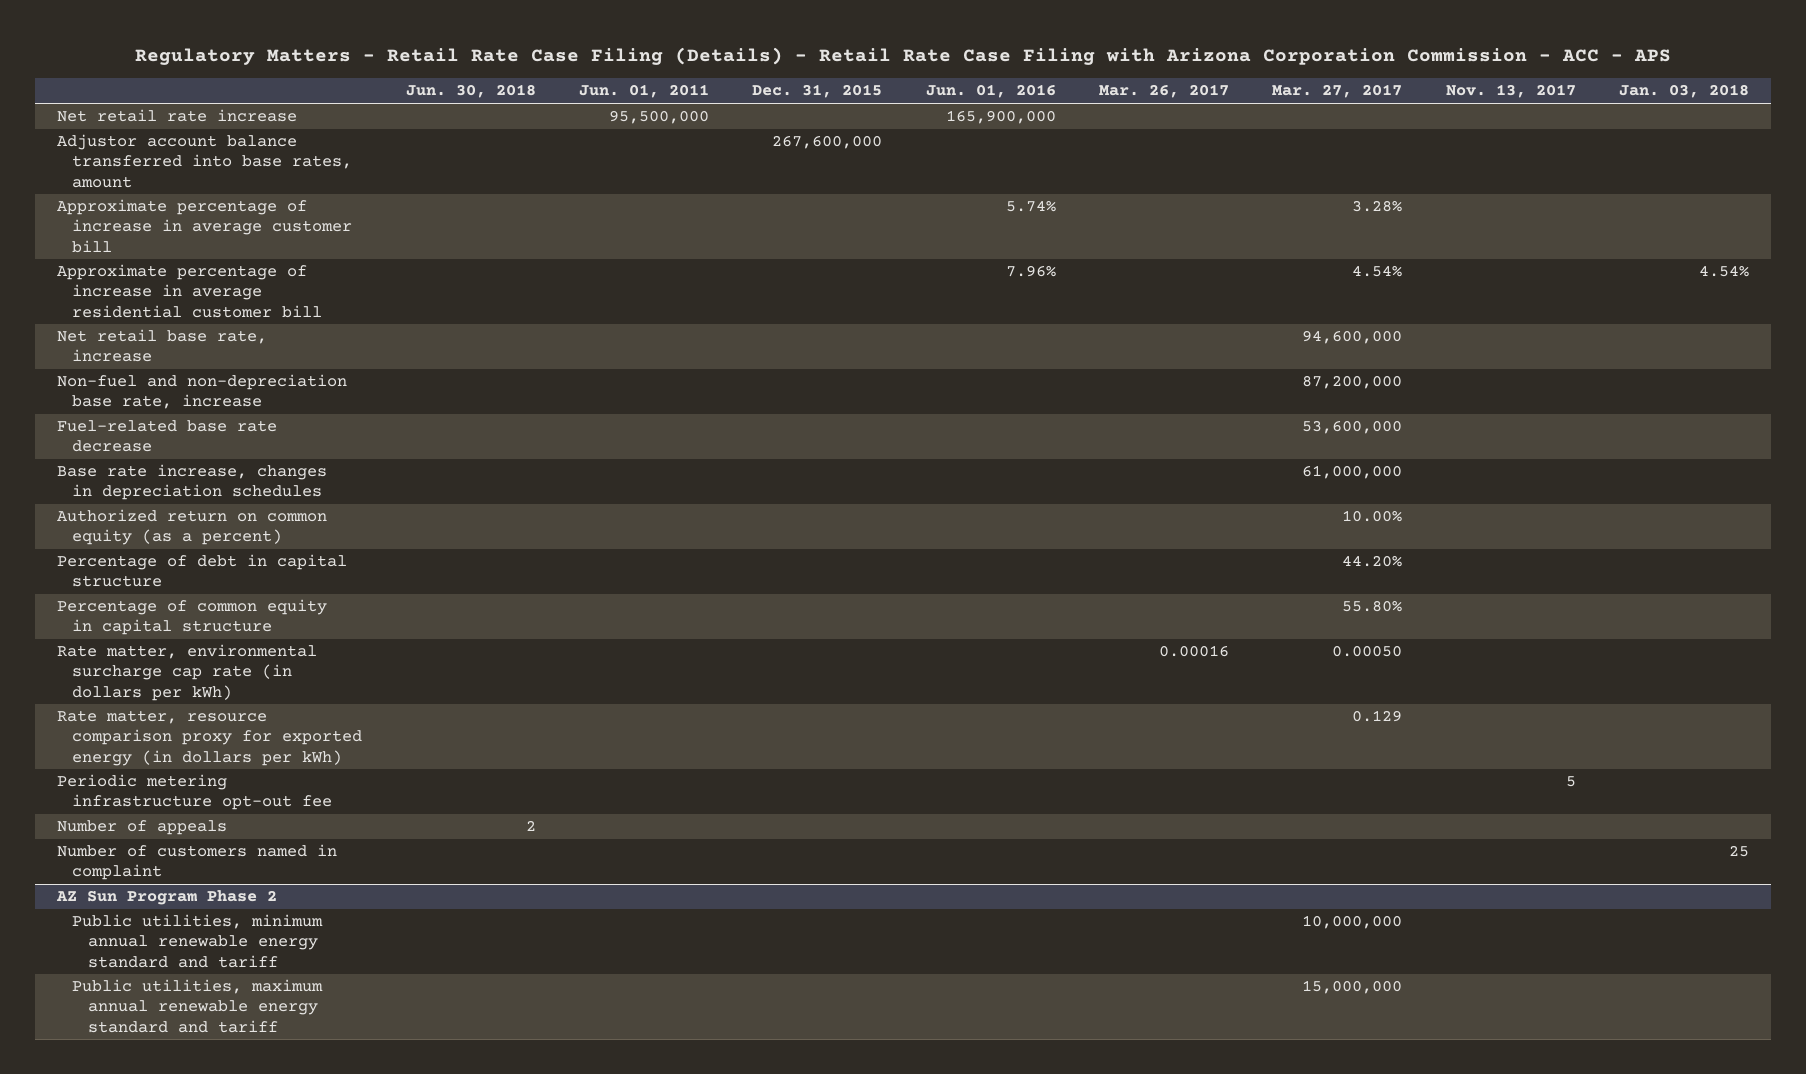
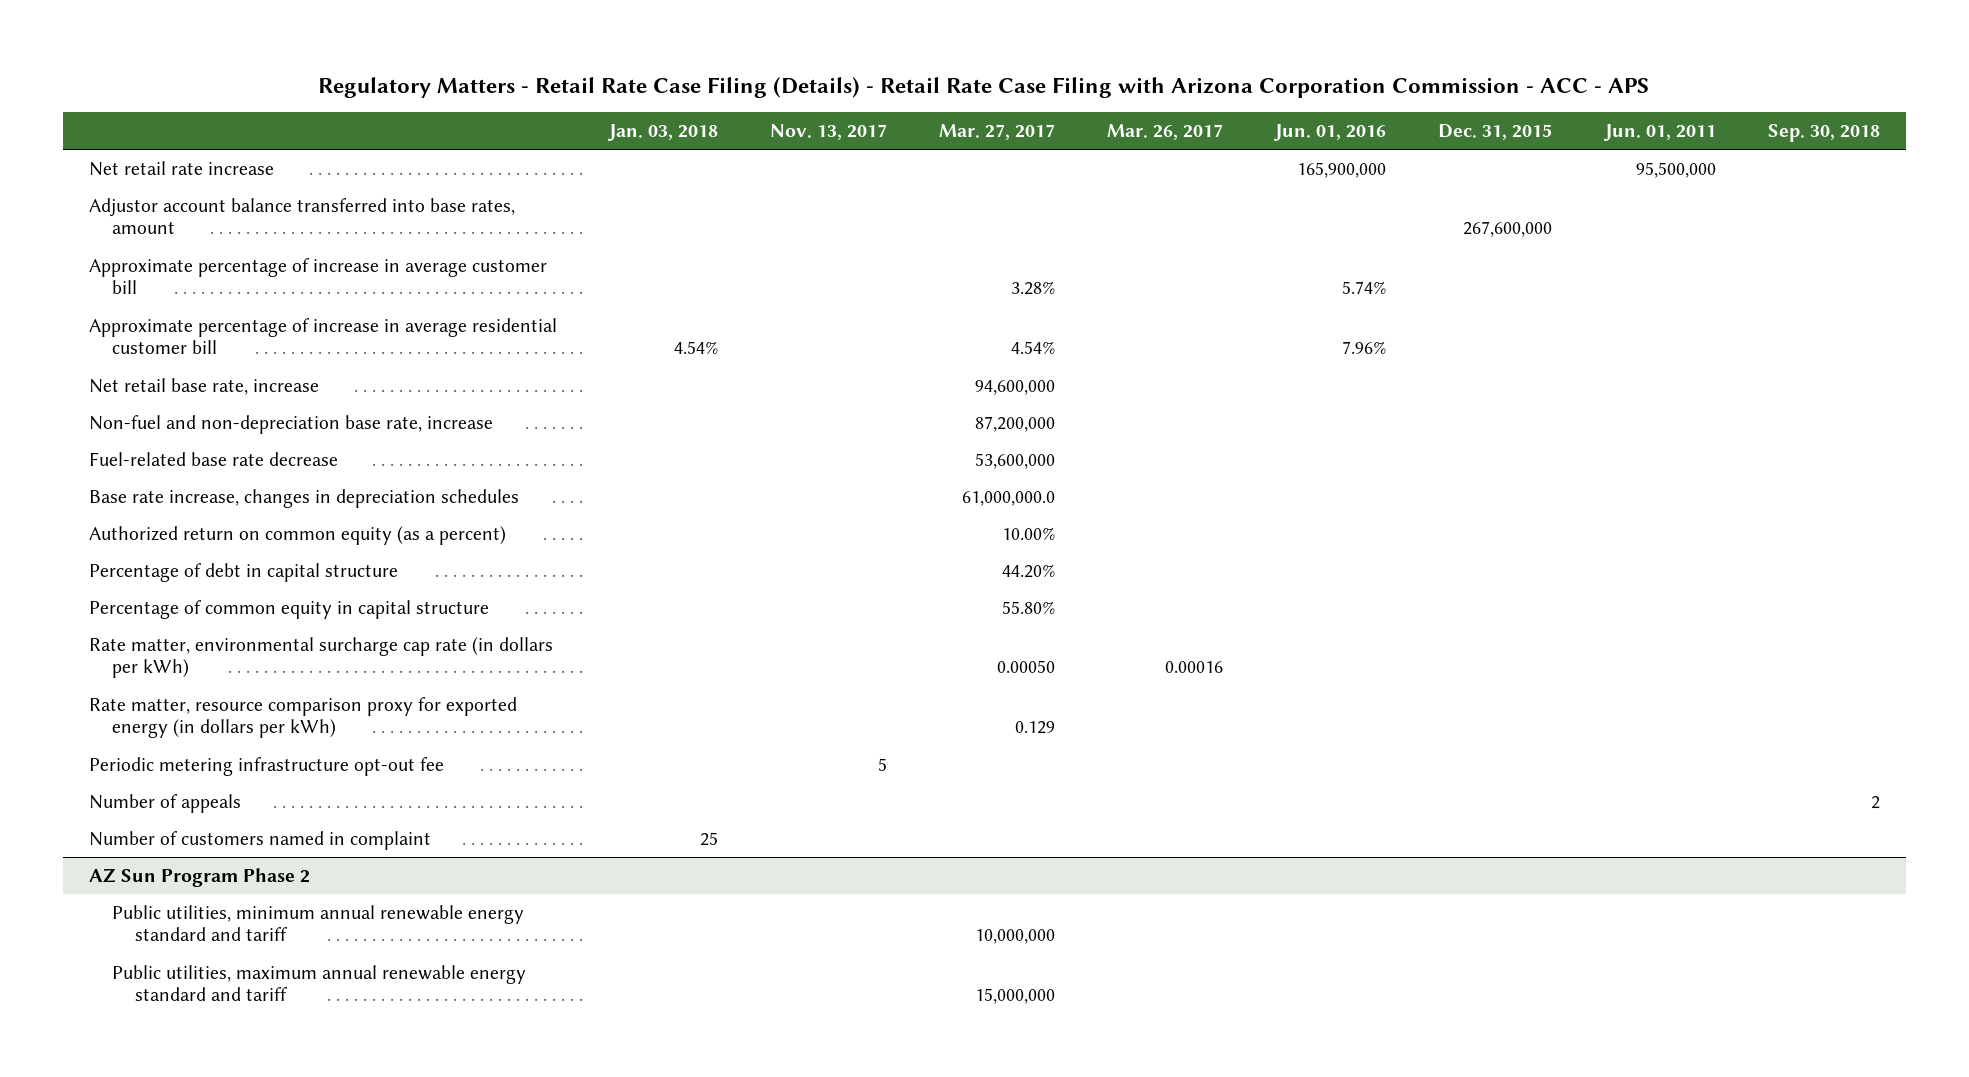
[405,84,536,99] Jun. 30, 2018 -> none
none -> [1767,124,1880,143] Sep. 30, 2018
[1302,465,1403,480] 61,000,000 -> [962,490,1056,506] 61,000,000.0

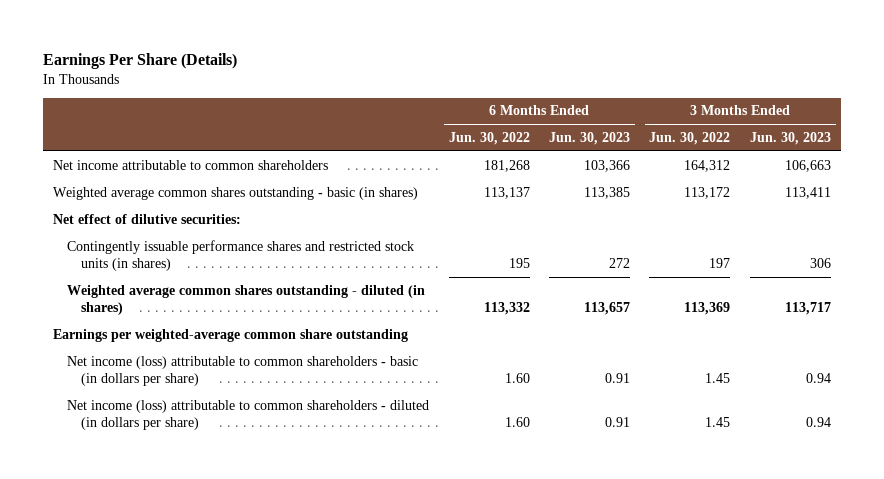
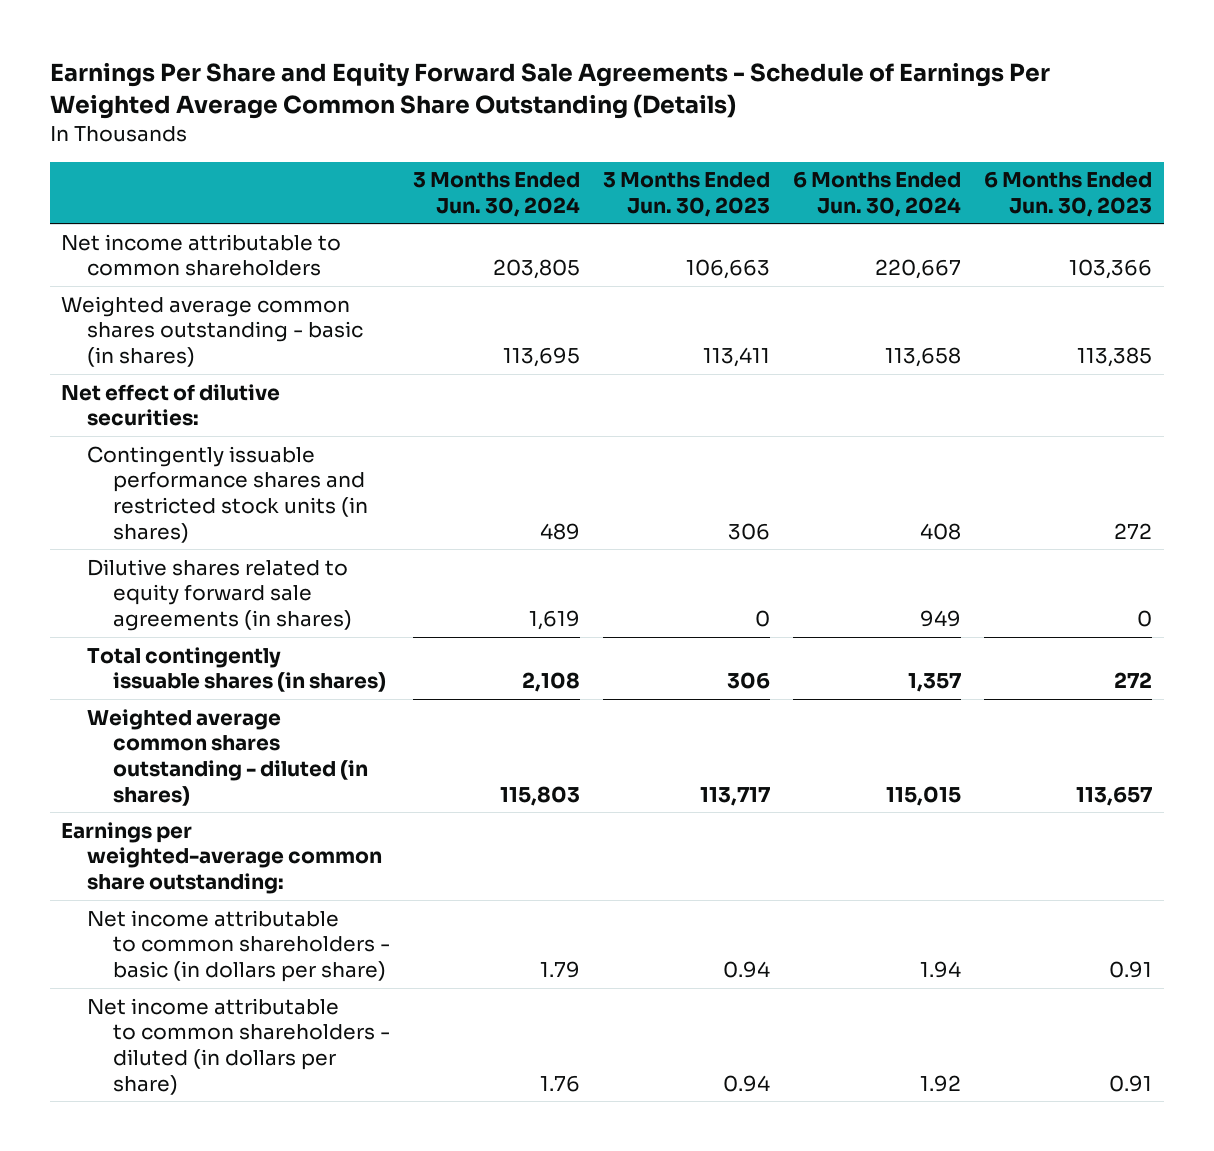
[43,52,238,69] Earnings Per Share (Details) -> [49,62,1050,120] Earnings Per Share and Equity Forward Sale Agreements - Schedule of Earnings Per Weighted Average Common Share Outstanding (Details)
[448,132,530,146] Jun. 30, 2022 -> none
[649,132,731,146] Jun. 30, 2022 -> none
none -> [412,172,580,217] 3 Months Ended Jun. 30, 2024
none -> [793,171,962,217] 6 Months Ended Jun. 30, 2024
none -> [86,558,352,632] Dilutive shares related to equity forward sale agreements (in shares)
none -> [86,646,386,693] Total contingently issuable shares (in shares)
[53,328,409,342] Earnings per weighted-average common share outstanding -> [61,821,382,895] Earnings per weighted-average common share outstanding:
[67,355,419,387] Net income (loss) attributable to common shareholders - basic (in dollars per share) -> [86,909,390,983] Net income attributable to common shareholders - basic (in dollars per share)
[67,399,430,431] Net income (loss) attributable to common shareholders - diluted (in dollars per share) -> [86,997,390,1095] Net income attributable to common shareholders - diluted (in dollars per share)

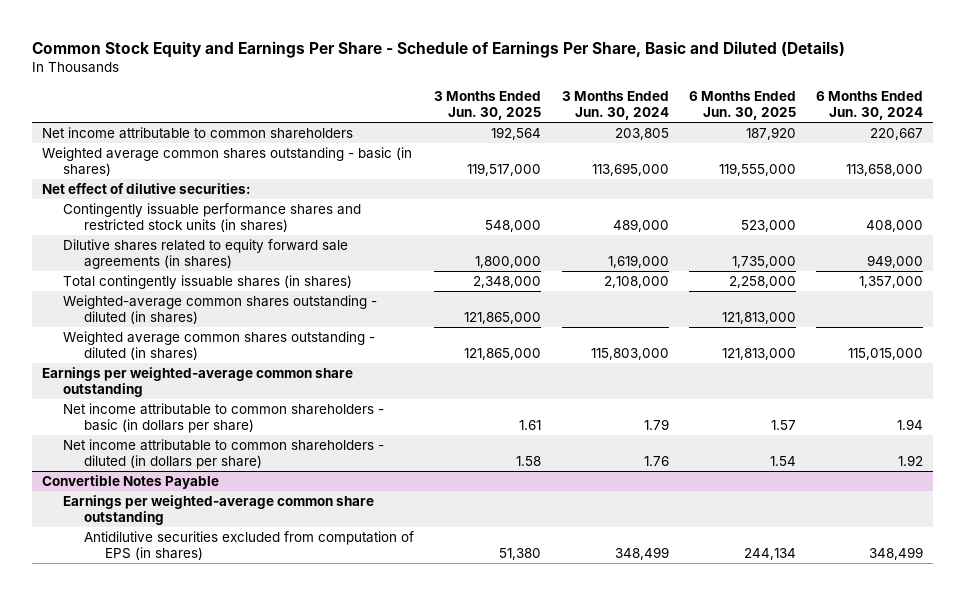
[49,62,1050,120] Earnings Per Share and Equity Forward Sale Agreements - Schedule of Earnings Per Weighted Average Common Share Outstanding (Details) -> [32,40,846,58] Common Stock Equity and Earnings Per Share - Schedule of Earnings Per Share, Basic and Diluted (Details)
[603,172,771,217] 3 Months Ended Jun. 30, 2023 -> none
[984,171,1153,217] 6 Months Ended Jun. 30, 2023 -> none
none -> [434,90,542,120] 3 Months Ended Jun. 30, 2025
none -> [688,90,796,120] 6 Months Ended Jun. 30, 2025
[502,347,580,368] 113,695 -> [591,163,669,177] 113,695,000
[885,347,962,368] 113,658 -> [846,164,924,177] 113,658,000
[539,522,580,540] 489 -> [612,219,669,233] 489,000
[920,522,962,540] 408 -> [866,220,924,233] 408,000
[528,610,580,631] 1,619 -> [607,255,669,269] 1,619,000
[920,610,962,628] 949 -> [867,255,924,269] 949,000
[521,672,580,693] 2,108 -> [603,276,669,289] 2,108,000
[908,673,962,693] 1,357 -> [859,276,924,289] 1,357,000
none -> [63,295,378,325] Weighted-average common shares outstanding - diluted (in shares)
[499,785,580,806] 115,803 -> [590,348,669,361] 115,803,000
[886,785,962,806] 115,015 -> [848,348,924,361] 115,015,000
[61,821,382,895] Earnings per weighted-average common share outstanding: -> [42,367,354,398] Earnings per weighted-average common share outstanding
none -> [42,475,220,490] Convertible Notes Payable
none -> [63,495,375,526] Earnings per weighted-average common share outstanding
none -> [84,531,415,561] Antidilutive securities excluded from computation of EPS (in shares)

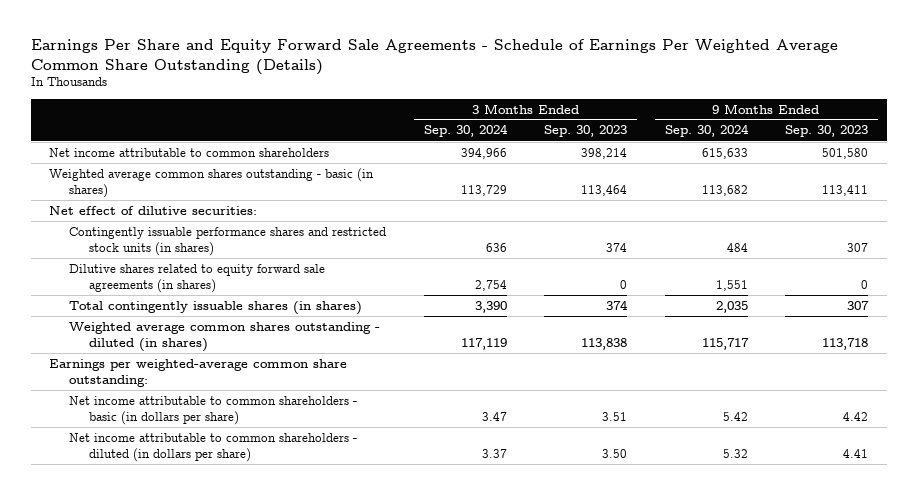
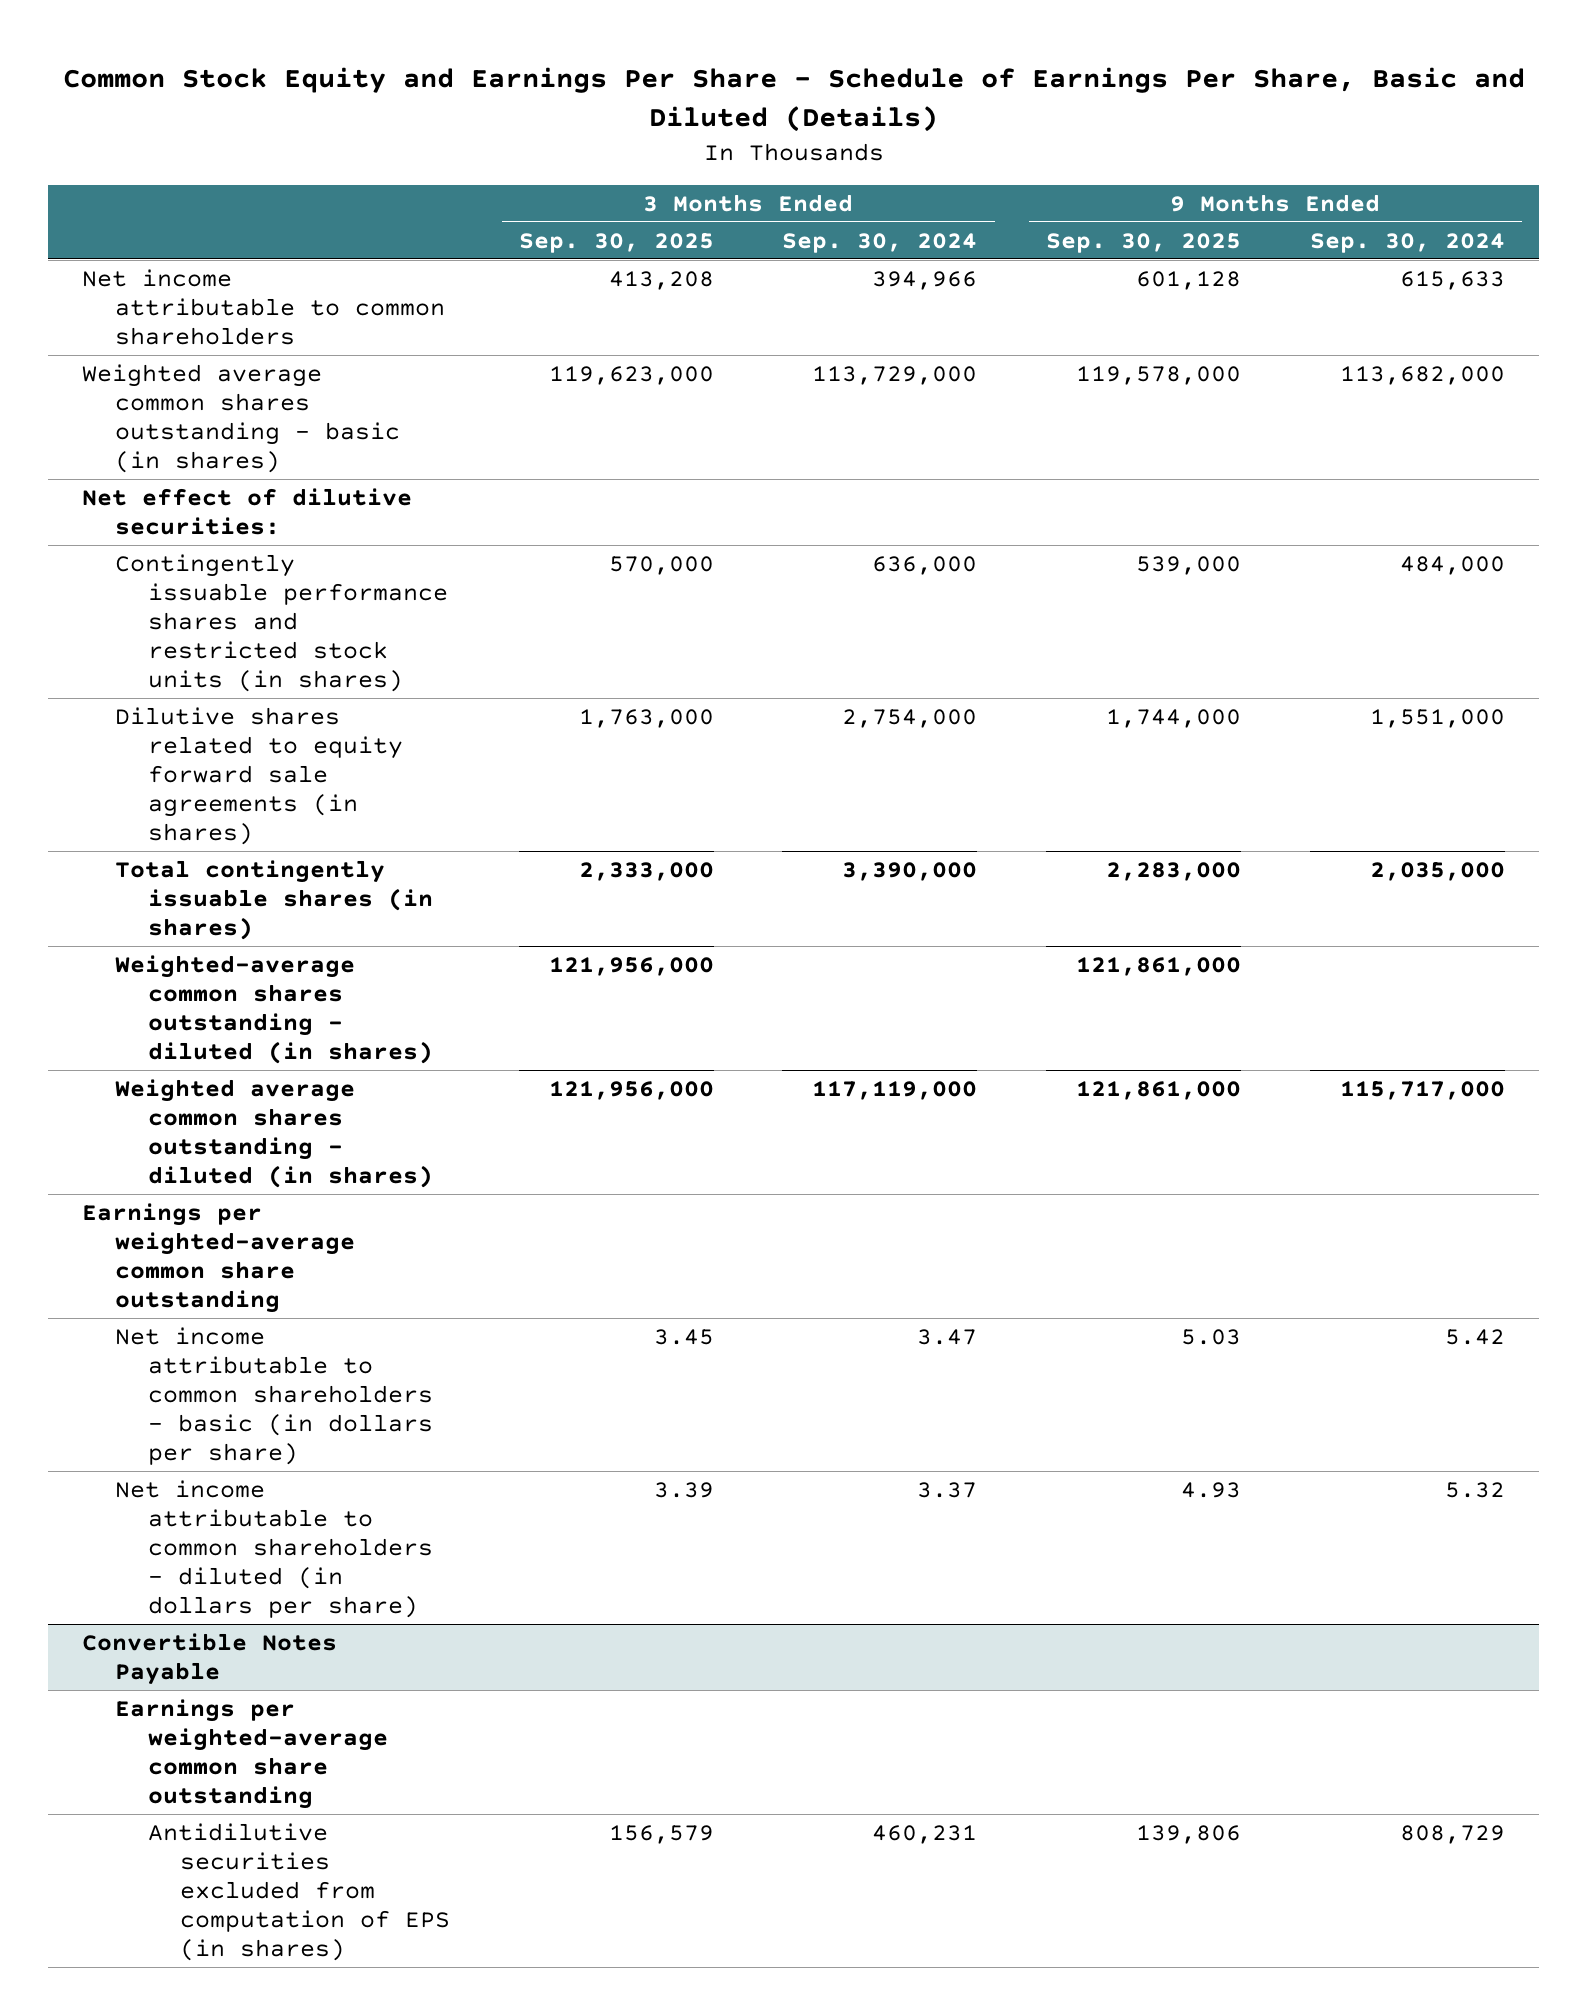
[30,39,838,75] Earnings Per Share and Equity Forward Sale Agreements - Schedule of Earnings Per Weighted Average Common Share Outstanding (Details) -> [62,67,1525,133] Common Stock Equity and Earnings Per Share - Schedule of Earnings Per Share, Basic and Diluted (Details)
[544,125,628,138] Sep. 30, 2023 -> none
[785,125,869,138] Sep. 30, 2023 -> none
none -> [518,232,714,253] Sep. 30, 2025
none -> [1046,232,1242,253] Sep. 30, 2025
[460,184,507,196] 113,729 -> [812,365,978,385] 113,729,000
[701,184,748,196] 113,682 -> [1339,365,1505,385] 113,682,000
[485,242,507,252] 636 -> [872,555,978,575] 636,000
[726,242,748,252] 484 -> [1399,555,1505,575] 484,000
[474,279,507,291] 2,754 -> [842,708,978,728] 2,754,000
[715,279,748,291] 1,551 -> [1369,708,1505,728] 1,551,000
[474,300,507,313] 3,390 -> [842,861,978,881] 3,390,000
[715,300,748,313] 2,035 -> [1369,861,1505,881] 2,035,000
none -> [114,954,433,1065] Weighted-average common shares outstanding - diluted (in shares)
[460,337,507,350] 117,119 -> [812,1080,978,1100] 117,119,000
[701,337,749,350] 115,717 -> [1339,1080,1505,1100] 115,717,000
[49,358,348,387] Earnings per weighted-average common share outstanding: -> [82,1202,355,1314] Earnings per weighted-average common share outstanding
none -> [82,1632,338,1685] Convertible Notes Payable
none -> [114,1698,388,1810] Earnings per weighted-average common share outstanding
none -> [147,1822,451,1962] Antidilutive securities excluded from computation of EPS (in shares)

